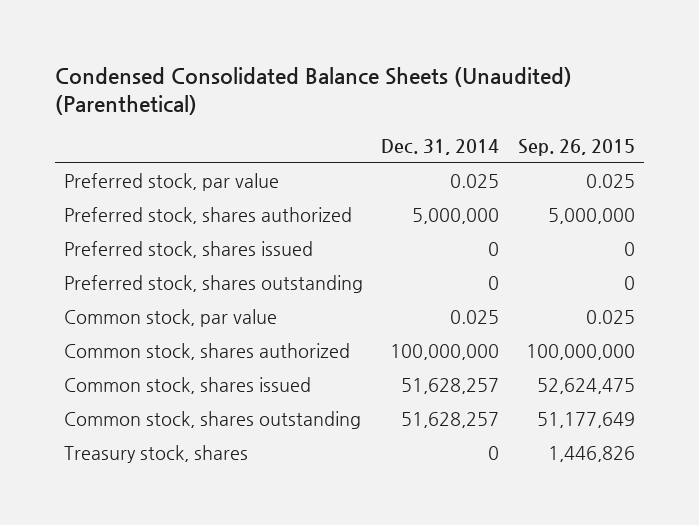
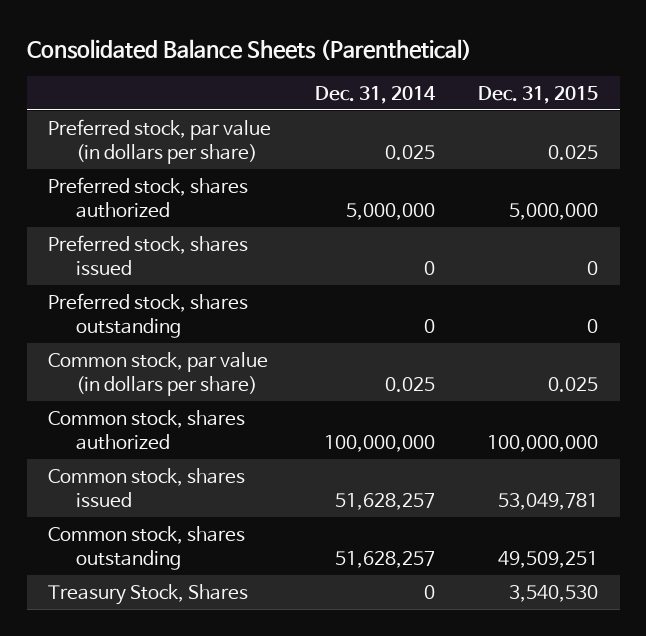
[54,66,572,115] Condensed Consolidated Balance Sheets (Unaudited) (Parenthetical) -> [26,38,472,60] Consolidated Balance Sheets (Parenthetical)
[517,139,635,157] Sep. 26, 2015 -> none
none -> [477,85,598,104] Dec. 31, 2015
[63,173,279,192] Preferred stock, par value -> [48,118,272,164] Preferred stock, par value (in dollars per share)
[63,309,277,328] Common stock, par value -> [48,351,269,396] Common stock, par value (in dollars per share)
[63,445,248,464] Treasury stock, shares -> [48,583,249,605] Treasury Stock, Shares

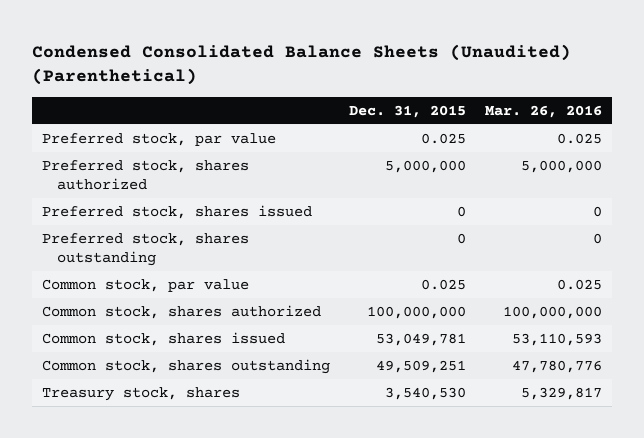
[26,38,472,60] Consolidated Balance Sheets (Parenthetical) -> [32,43,572,86] Condensed Consolidated Balance Sheets (Unaudited) (Parenthetical)
[314,85,436,104] Dec. 31, 2014 -> none
none -> [485,104,603,118] Mar. 26, 2016
[48,118,272,164] Preferred stock, par value (in dollars per share) -> [41,132,276,146] Preferred stock, par value
[48,351,269,396] Common stock, par value (in dollars per share) -> [41,278,249,292] Common stock, par value
[48,583,249,605] Treasury Stock, Shares -> [41,386,240,401] Treasury stock, shares

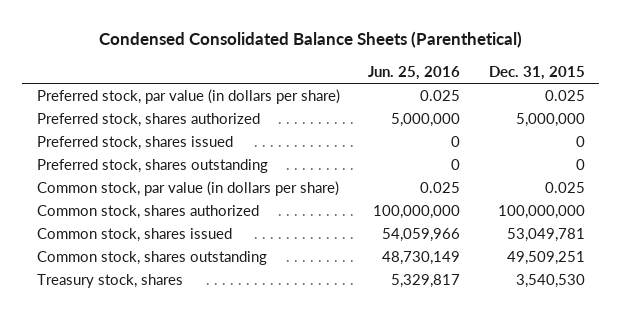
[32,43,572,86] Condensed Consolidated Balance Sheets (Unaudited) (Parenthetical) -> [98,31,522,49] Condensed Consolidated Balance Sheets (Parenthetical)
[485,104,603,118] Mar. 26, 2016 -> none
none -> [368,65,461,80] Jun. 25, 2016
[41,132,276,146] Preferred stock, par value -> [36,88,340,104] Preferred stock, par value (in dollars per share)
[41,278,249,292] Common stock, par value -> [36,180,339,196] Common stock, par value (in dollars per share)

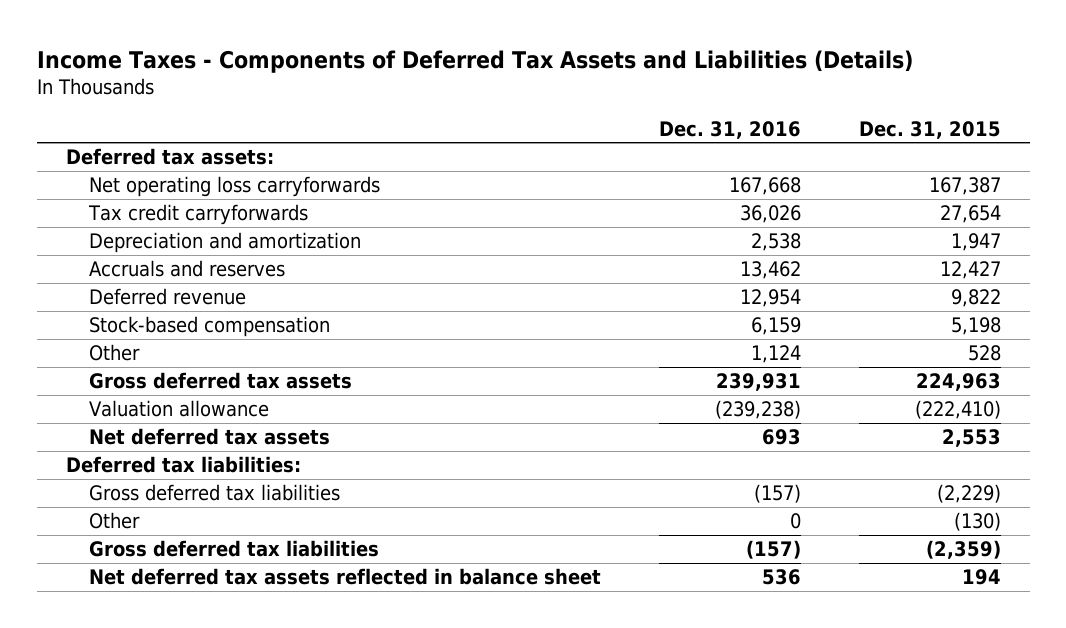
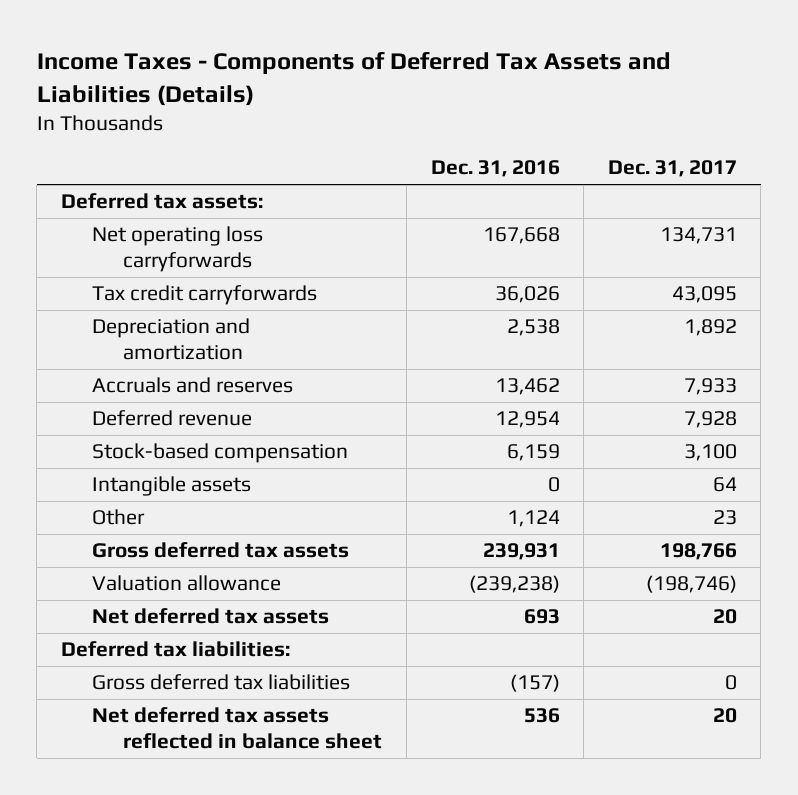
[858,120,1001,139] Dec. 31, 2015 -> none
none -> [607,160,737,178] Dec. 31, 2017
none -> [92,476,252,497] Intangible assets
[88,512,140,530] Other -> none
[88,540,379,558] Gross deferred tax liabilities -> none

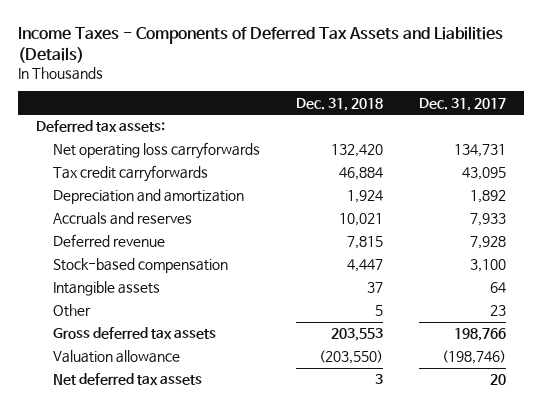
[430,160,560,178] Dec. 31, 2016 -> none
none -> [296,97,384,111] Dec. 31, 2018
[60,641,290,658] Deferred tax liabilities: -> none
[92,674,351,691] Gross deferred tax liabilities -> none
[92,707,383,750] Net deferred tax assets reflected in balance sheet -> none

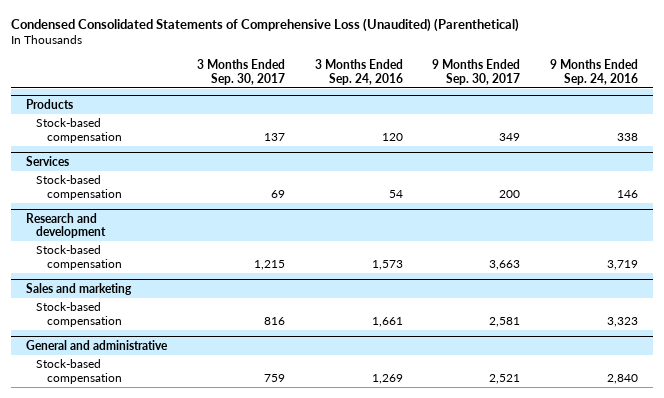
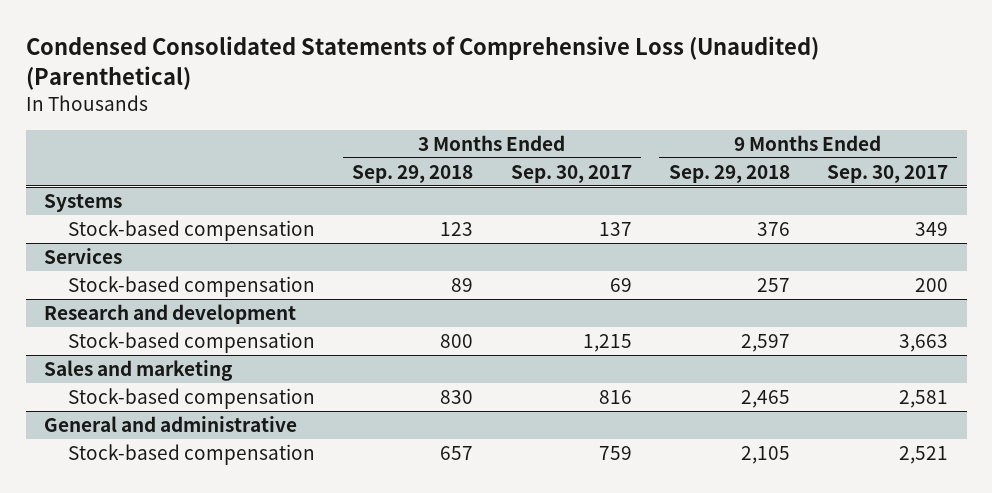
[314,59,403,85] 3 Months Ended Sep. 24, 2016 -> none
[550,59,639,85] 9 Months Ended Sep. 24, 2016 -> none
none -> [352,164,474,183] Sep. 29, 2018
none -> [668,164,790,183] Sep. 29, 2018
[26,99,74,110] Products -> [44,193,123,212] Systems

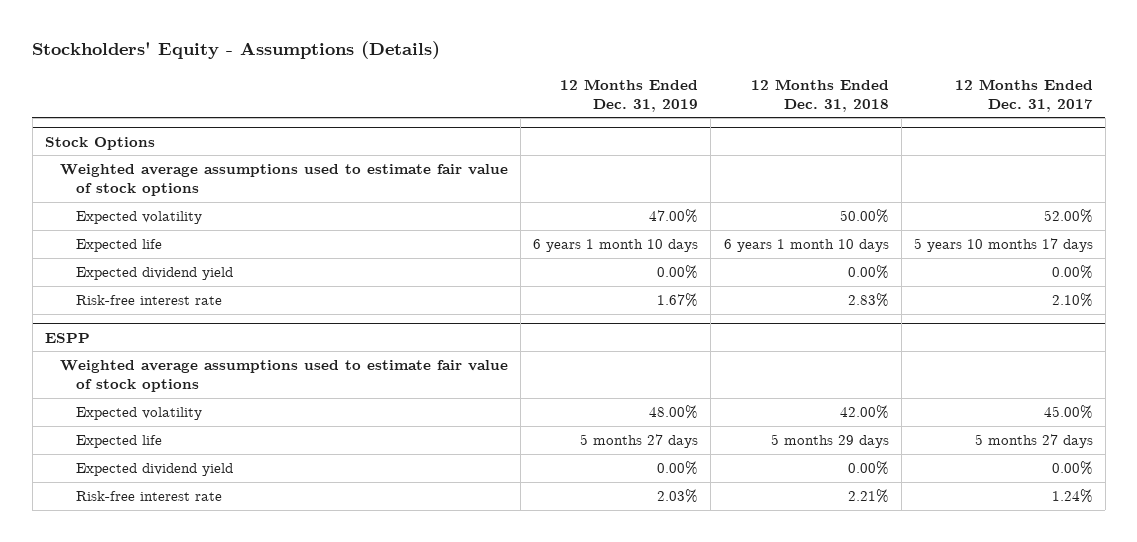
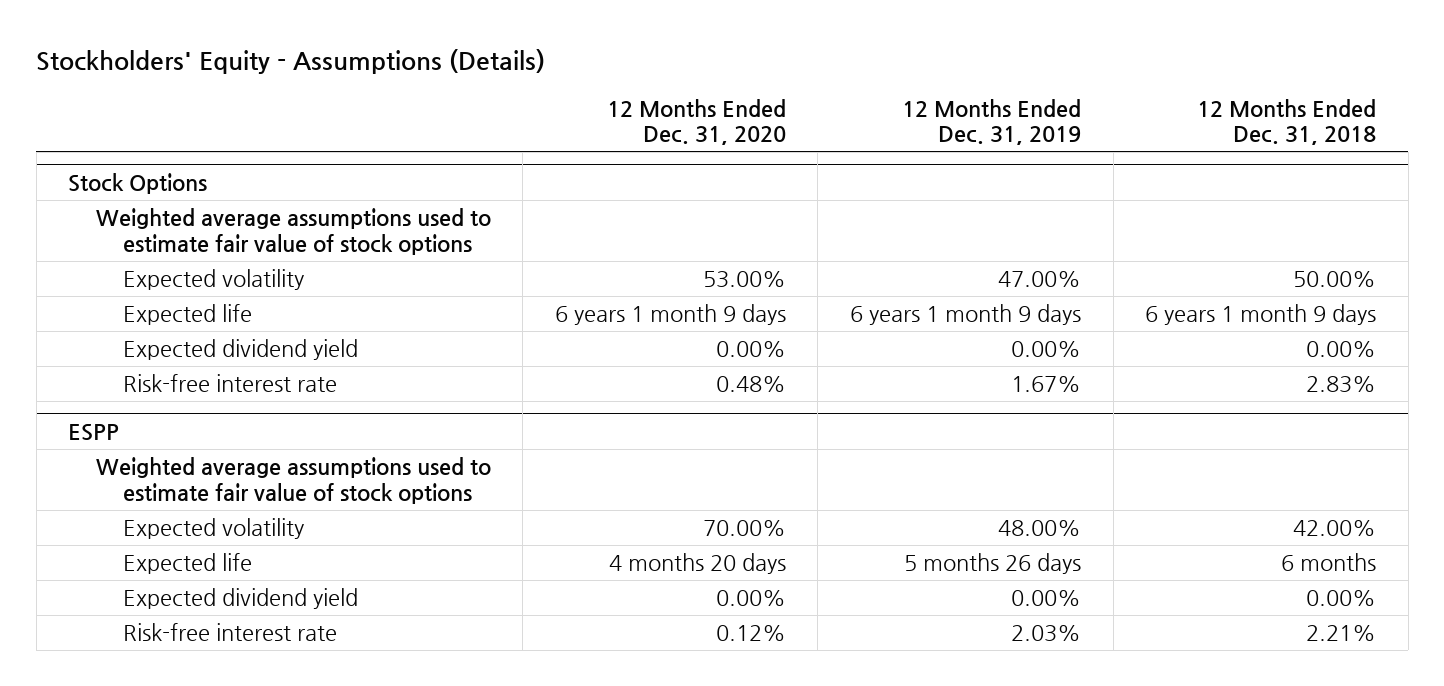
[954,78,1093,112] 12 Months Ended Dec. 31, 2017 -> none
none -> [606,98,786,146] 12 Months Ended Dec. 31, 2020
[533,239,699,253] 6 years 1 month 10 days -> [850,303,1082,325] 6 years 1 month 9 days
[723,239,889,253] 6 years 1 month 10 days -> [1145,303,1377,325] 6 years 1 month 9 days
[580,434,699,449] 5 months 27 days -> [904,552,1082,574] 5 months 26 days
[770,434,889,449] 5 months 29 days -> [1281,552,1377,571] 6 months

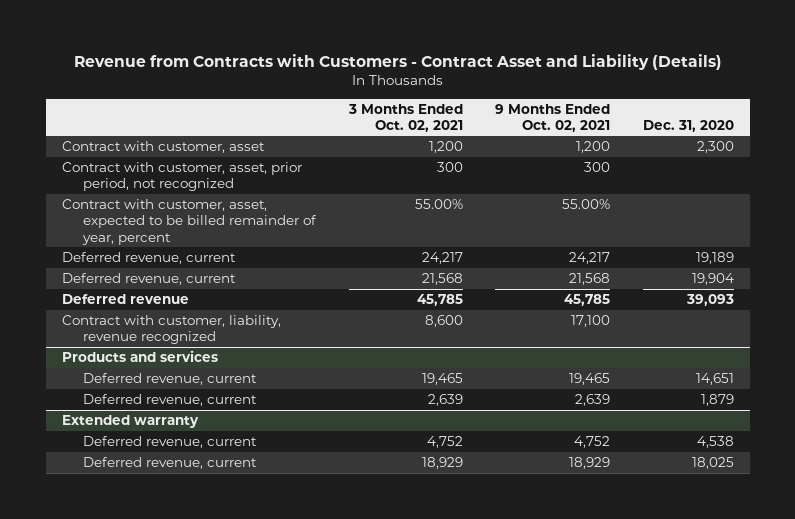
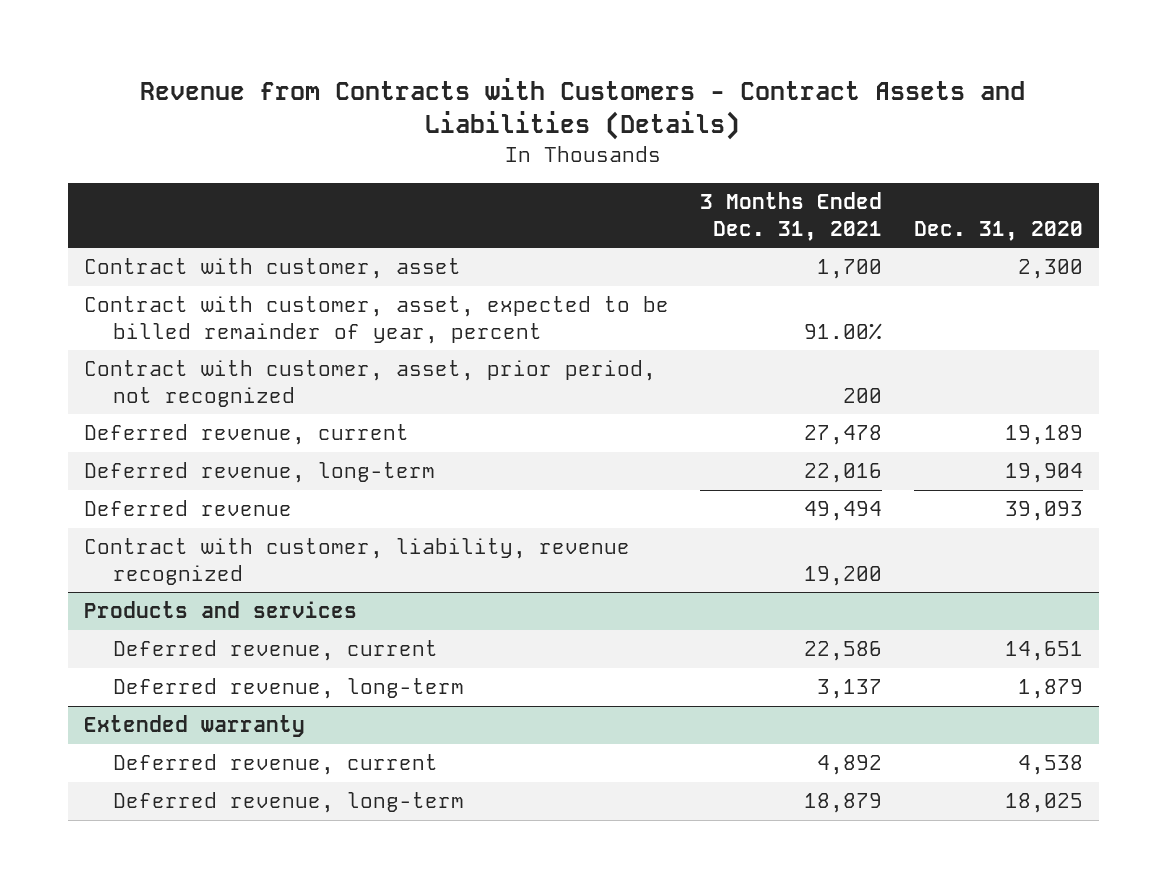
[73,53,722,70] Revenue from Contracts with Customers - Contract Asset and Liability (Details) -> [140,78,1026,141] Revenue from Contracts with Customers - Contract Assets and Liabilities (Details)
[347,103,463,132] 3 Months Ended Oct. 02, 2021 -> none
[495,103,611,132] 9 Months Ended Oct. 02, 2021 -> none
none -> [700,192,883,241] 3 Months Ended Dec. 31, 2021
[61,162,302,192] Contract with customer, asset, prior period, not recognized -> [83,360,656,407] Contract with customer, asset, prior period, not recognized
[61,273,236,286] Deferred revenue, current -> [83,462,435,484] Deferred revenue, long-term
[83,394,258,407] Deferred revenue, current -> [112,678,464,700] Deferred revenue, long-term
[83,457,258,470] Deferred revenue, current -> [112,792,464,814] Deferred revenue, long-term

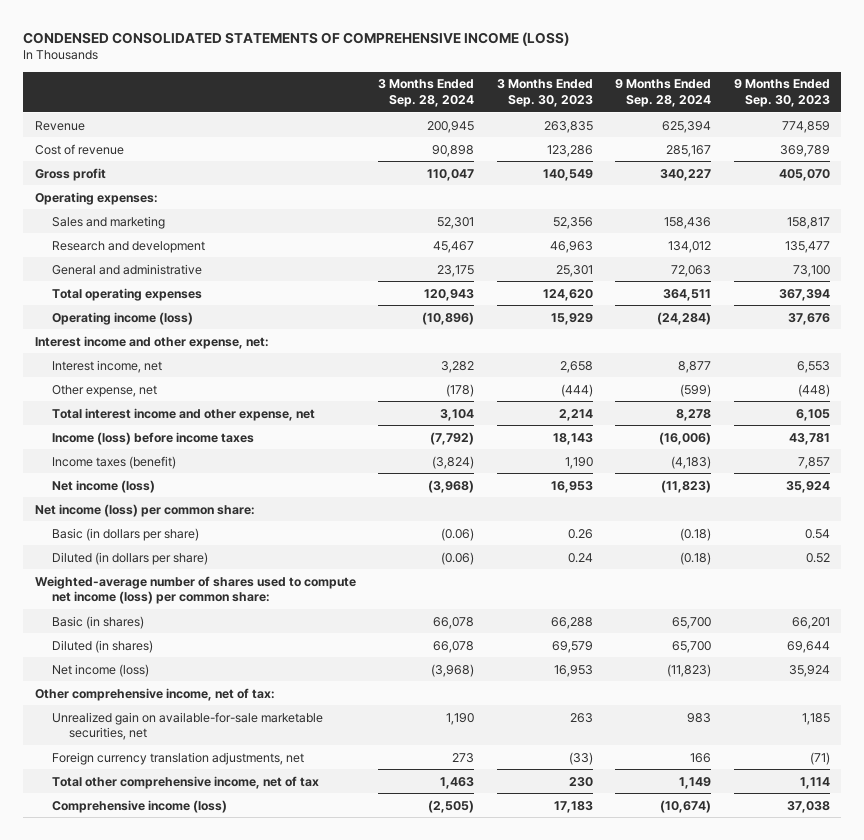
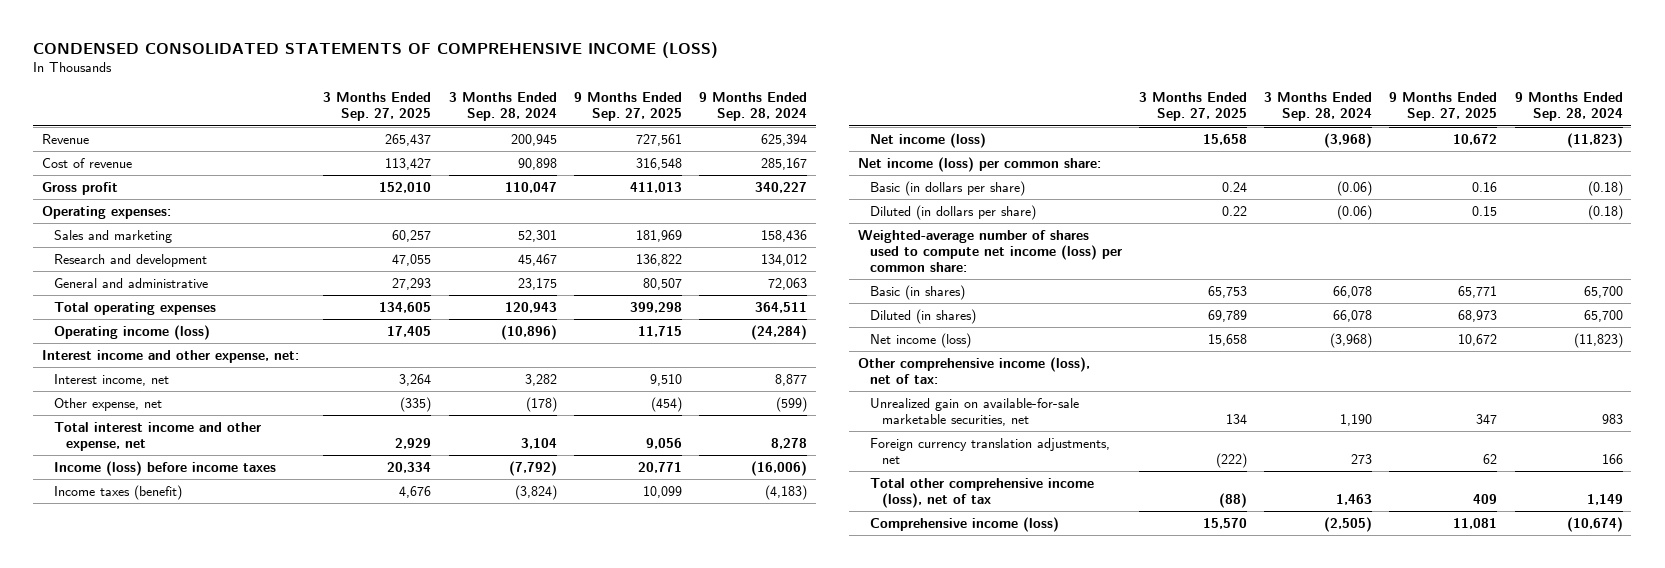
[496,79,593,108] 3 Months Ended Sep. 30, 2023 -> none
[733,79,830,108] 9 Months Ended Sep. 30, 2023 -> none
none -> [323,92,432,122] 3 Months Ended Sep. 27, 2025
none -> [573,92,682,122] 9 Months Ended Sep. 27, 2025
[34,687,275,701] Other comprehensive income, net of tax: -> [857,356,1090,384] Other comprehensive income (loss), net of tax:
[51,775,319,789] Total other comprehensive income, net of tax -> [869,477,1094,508] Total other comprehensive income (loss), net of tax

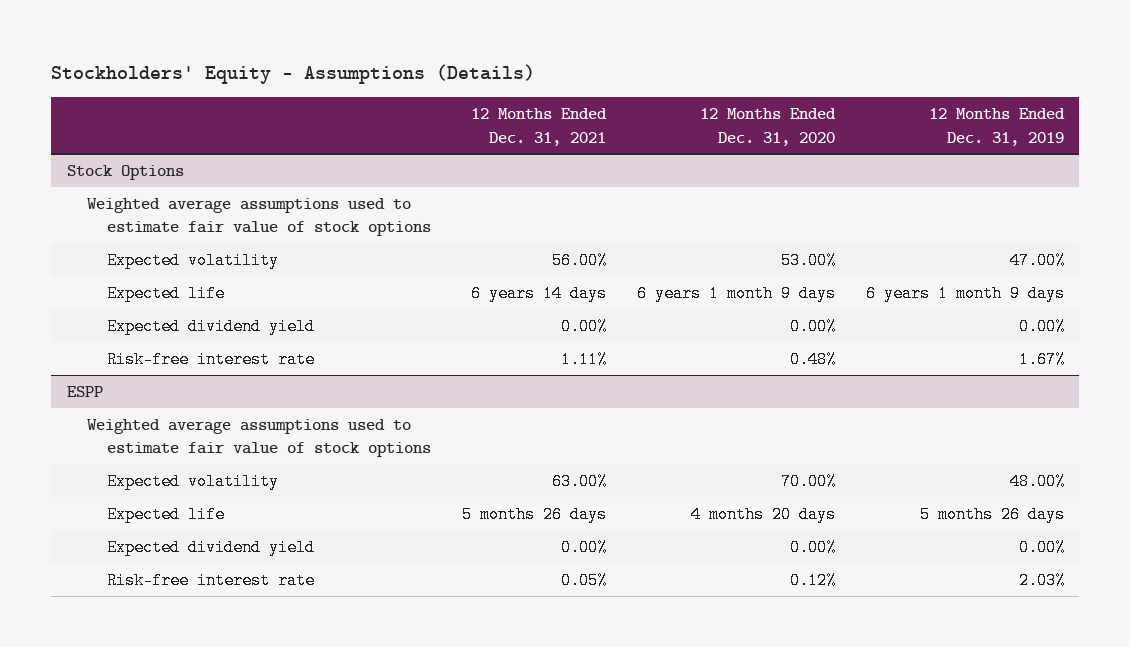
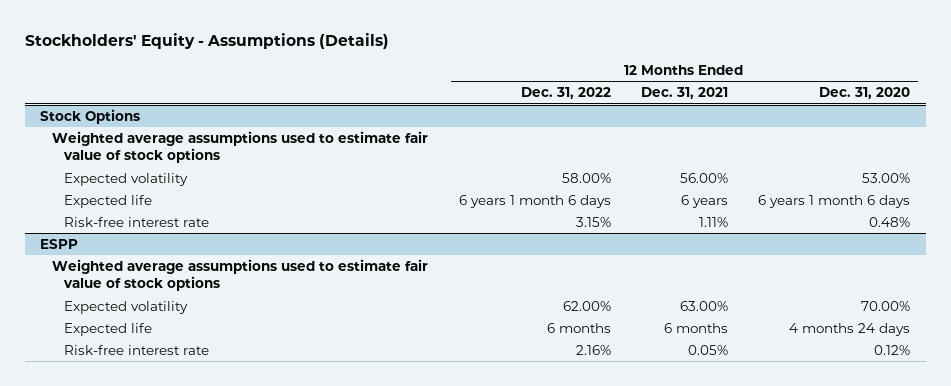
[928,108,1065,146] 12 Months Ended Dec. 31, 2019 -> none
none -> [520,87,611,100] Dec. 31, 2022
[106,317,315,335] Expected dividend yield -> none
[470,284,607,302] 6 years 14 days -> [680,194,728,208] 6 years
[636,284,836,302] 6 years 1 month 9 days -> [758,194,911,208] 6 years 1 month 6 days
[106,538,315,556] Expected dividend yield -> none
[461,505,607,523] 5 months 26 days -> [663,322,728,333] 6 months
[690,505,836,523] 4 months 20 days -> [789,322,911,336] 4 months 24 days

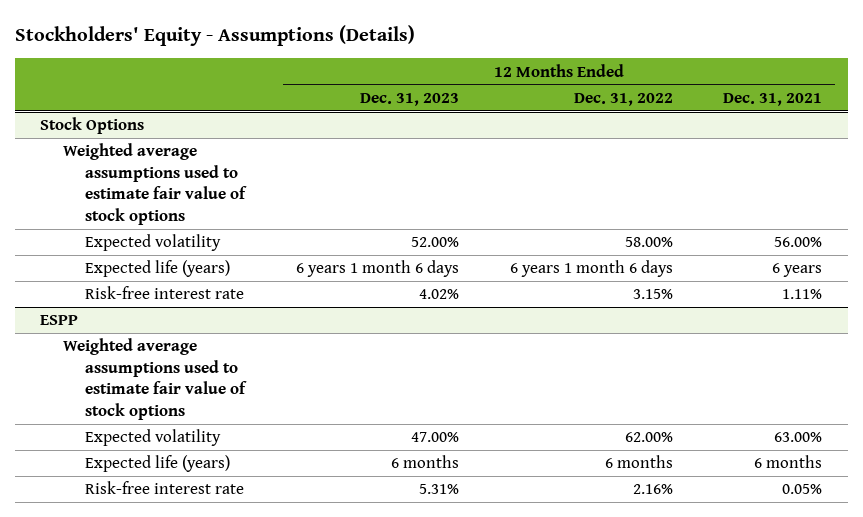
[819,87,911,100] Dec. 31, 2020 -> none
none -> [360,93,460,107] Dec. 31, 2023
[63,194,152,208] Expected life -> [85,260,231,278] Expected life (years)
[63,322,152,336] Expected life -> [85,455,231,473] Expected life (years)

